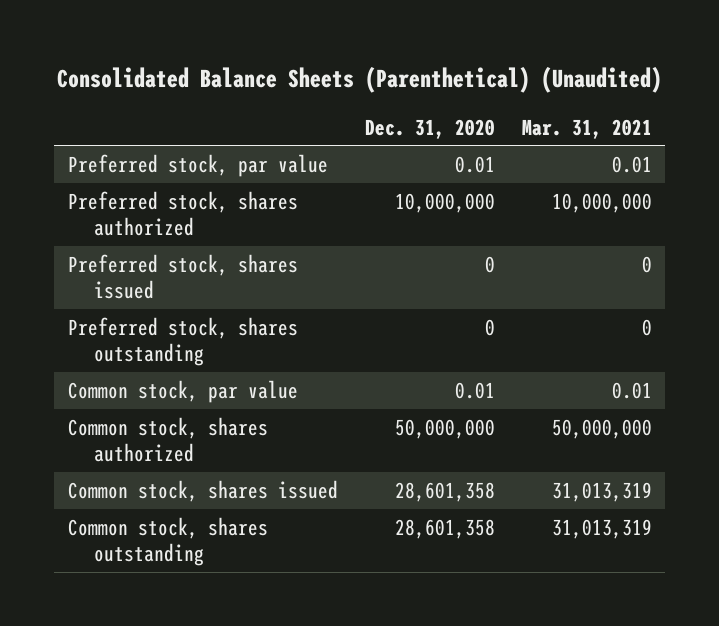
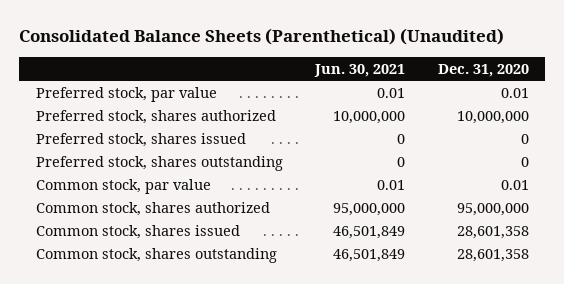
[521,118,652,139] Mar. 31, 2021 -> none
none -> [314,63,406,77] Jun. 30, 2021
[394,418,495,439] 50,000,000 -> [456,202,529,216] 95,000,000

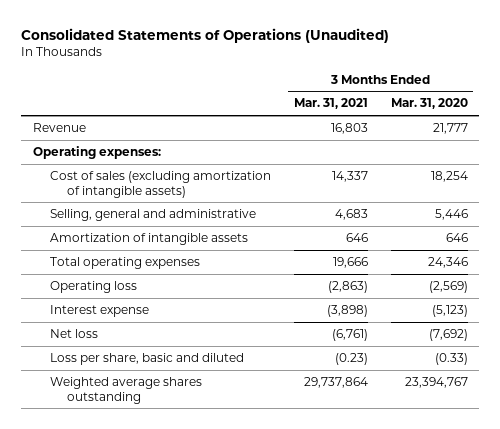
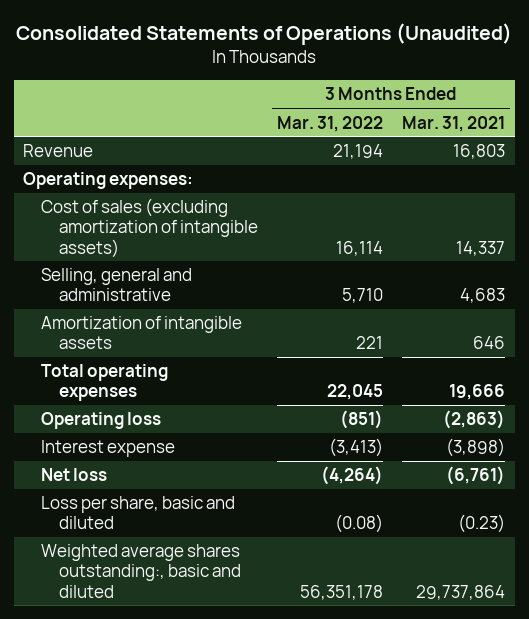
[390,98,468,110] Mar. 31, 2020 -> none
none -> [277,115,384,132] Mar. 31, 2022
[49,376,202,404] Weighted average shares outstanding -> [41,544,241,598] Weighted average shares outstanding:, basic and diluted

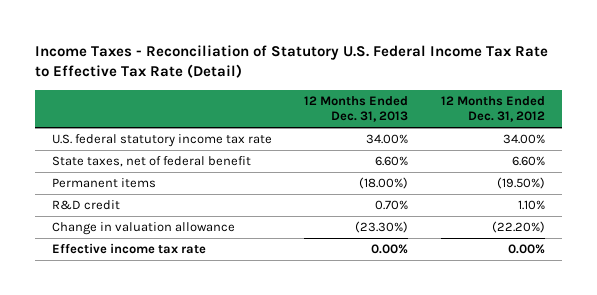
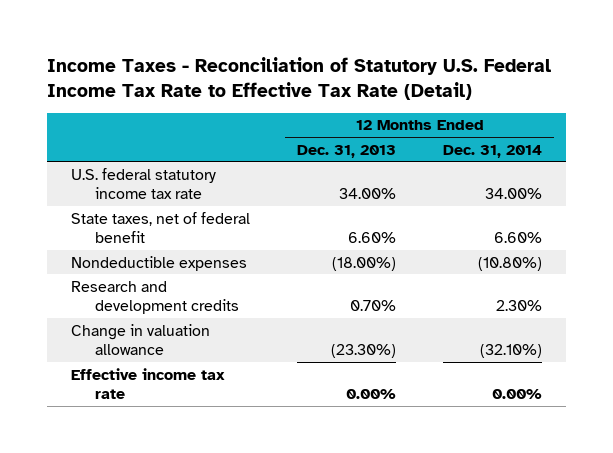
[441,95,546,123] 12 Months Ended Dec. 31, 2012 -> none
none -> [443,144,543,158] Dec. 31, 2014
[51,177,156,188] Permanent items -> none
none -> [70,255,247,271] Nondeductible expenses
[51,199,120,210] R&D credit -> [70,280,239,314] Research and development credits

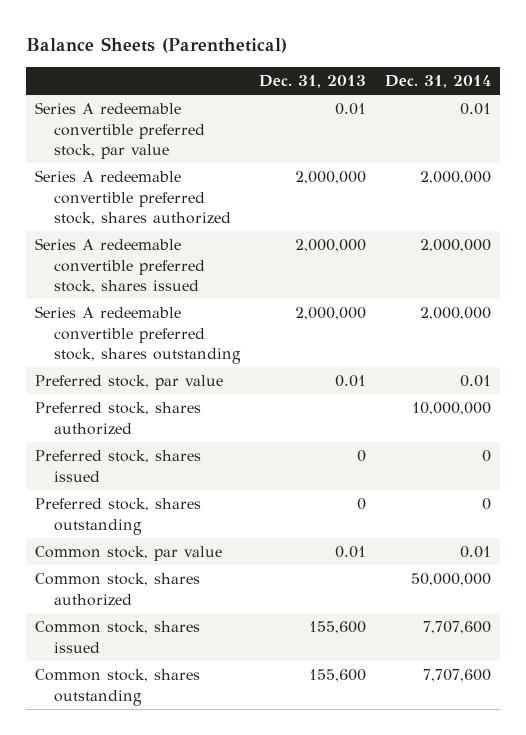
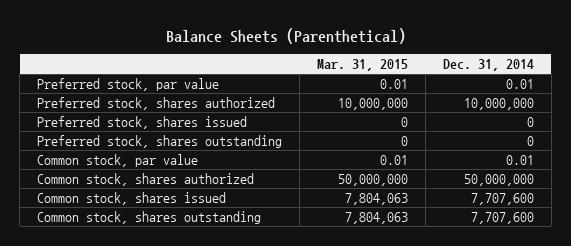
[258,75,366,89] Dec. 31, 2013 -> none
none -> [317,58,409,71] Mar. 31, 2015
[35,102,206,160] Series A redeemable convertible preferred stock, par value -> none
[35,170,232,226] Series A redeemable convertible preferred stock, shares authorized -> none
[35,238,206,294] Series A redeemable convertible preferred stock, shares issued -> none
[35,306,242,365] Series A redeemable convertible preferred stock, shares outstanding -> none

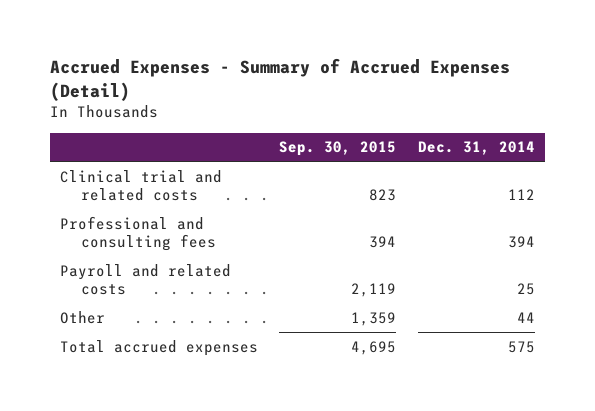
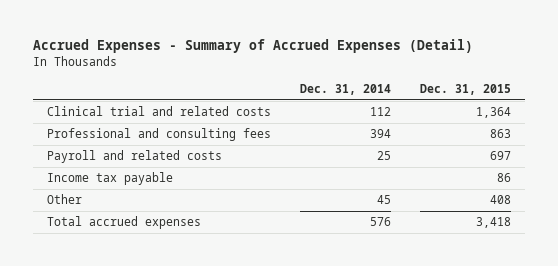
[279,141,397,157] Sep. 30, 2015 -> none
none -> [419,83,511,95] Dec. 31, 2015
none -> [47,172,174,186] Income tax payable
[516,311,535,323] 44 -> [377,195,392,205] 45
[507,340,535,353] 575 -> [370,217,392,227] 576

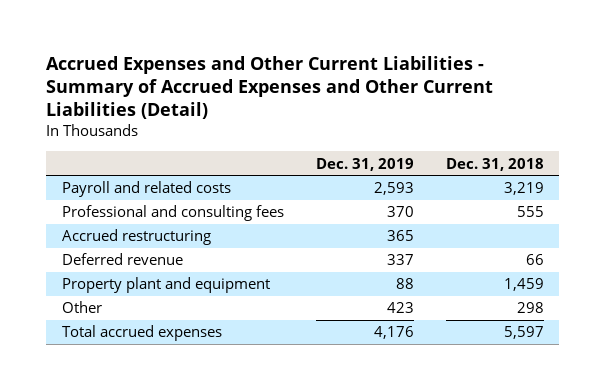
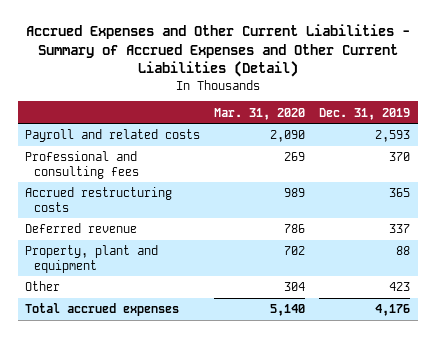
[445,157,544,171] Dec. 31, 2018 -> none
none -> [214,107,306,120] Mar. 31, 2020
[62,229,212,246] Accrued restructuring -> [25,187,173,212] Accrued restructuring costs
[62,277,271,294] Property plant and equipment -> [25,245,159,273] Property, plant and equipment

